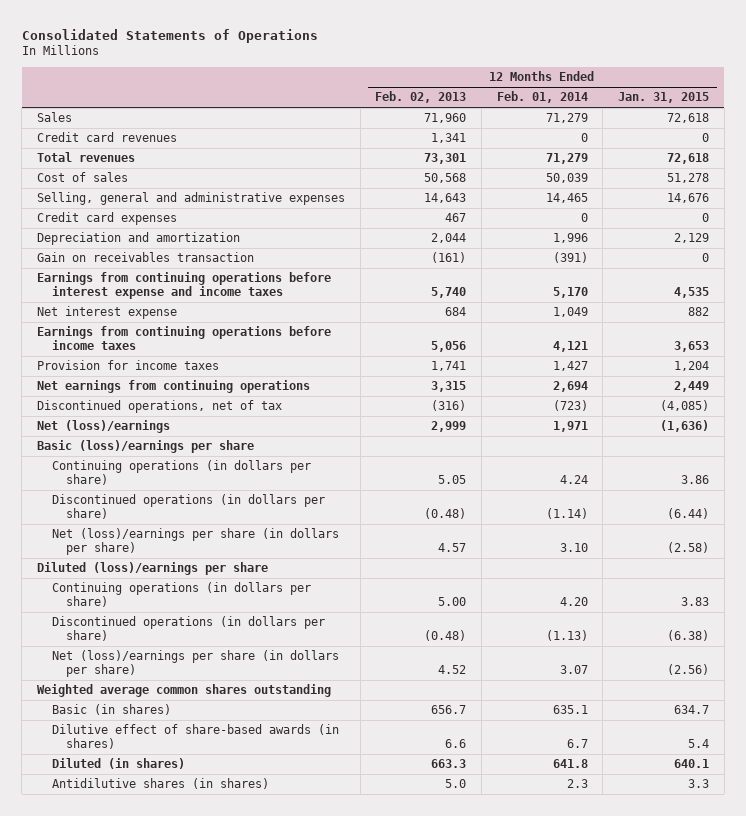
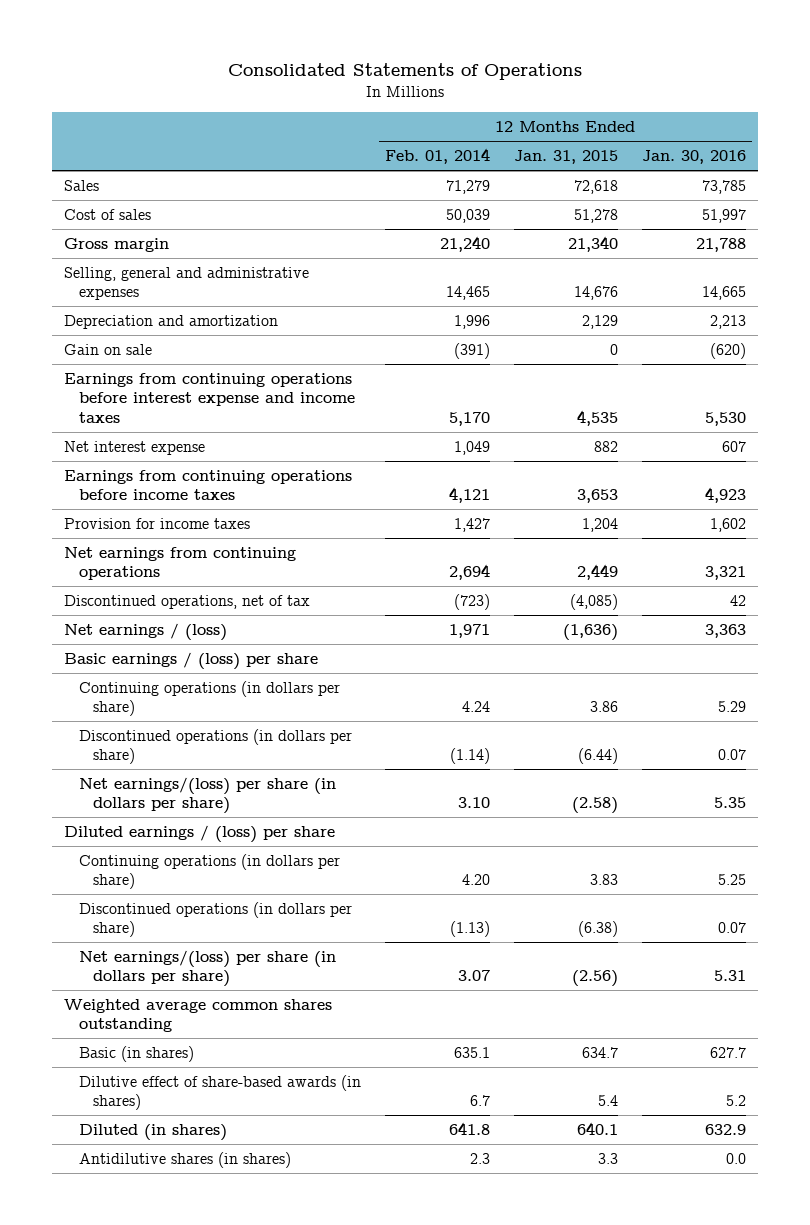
[375,91,467,104] Feb. 02, 2013 -> none
none -> [641,149,746,164] Jan. 30, 2016
[37,132,178,143] Credit card revenues -> none
[37,152,136,163] Total revenues -> none
none -> [64,237,170,252] Gross margin
[37,212,178,226] Credit card expenses -> none
[37,252,255,263] Gain on receivables transaction -> [64,343,153,355] Gain on sale
[37,420,171,434] Net (loss)/earnings -> [64,622,228,641] Net earnings / (loss)
[37,440,255,454] Basic (loss)/earnings per share -> [64,651,319,670] Basic earnings / (loss) per share
[51,528,339,556] Net (loss)/earnings per share (in dollars per share) -> [78,776,336,815] Net earnings/(loss) per share (in dollars per share)
[37,562,269,576] Diluted (loss)/earnings per share -> [64,824,336,843] Diluted earnings / (loss) per share
[51,650,339,678] Net (loss)/earnings per share (in dollars per share) -> [78,949,336,988] Net earnings/(loss) per share (in dollars per share)

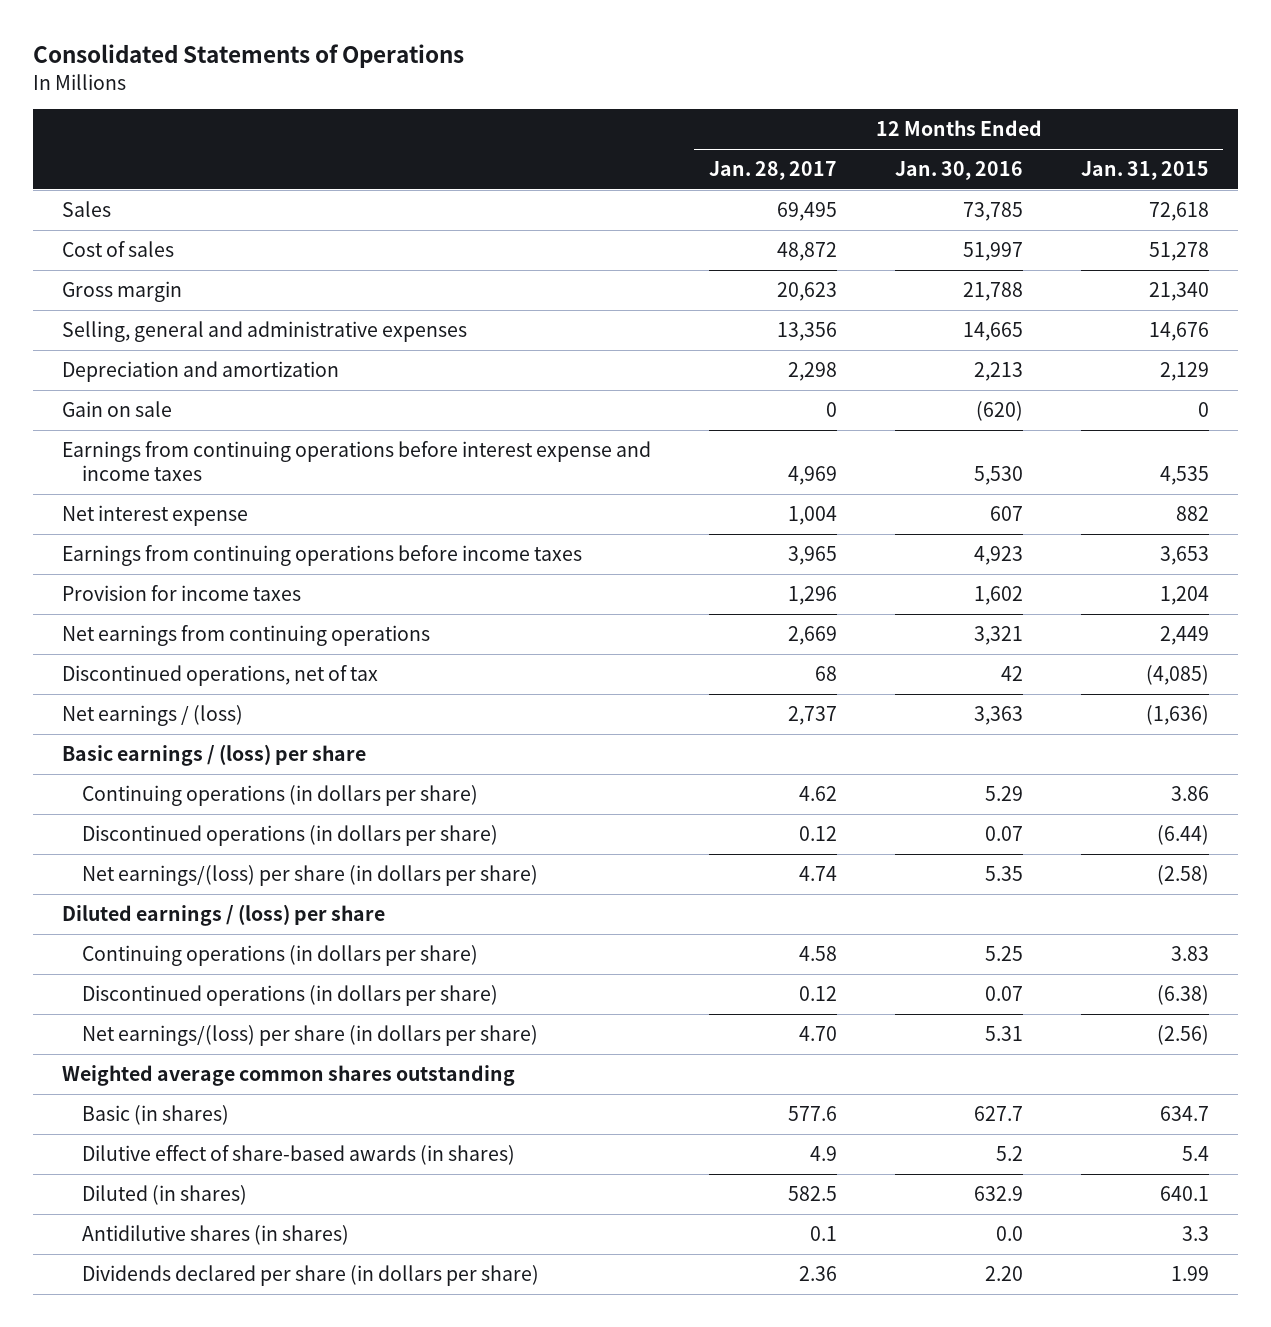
[384,147,490,164] Feb. 01, 2014 -> none
none -> [708,161,837,181] Jan. 28, 2017
none -> [81,1264,539,1286] Dividends declared per share (in dollars per share)

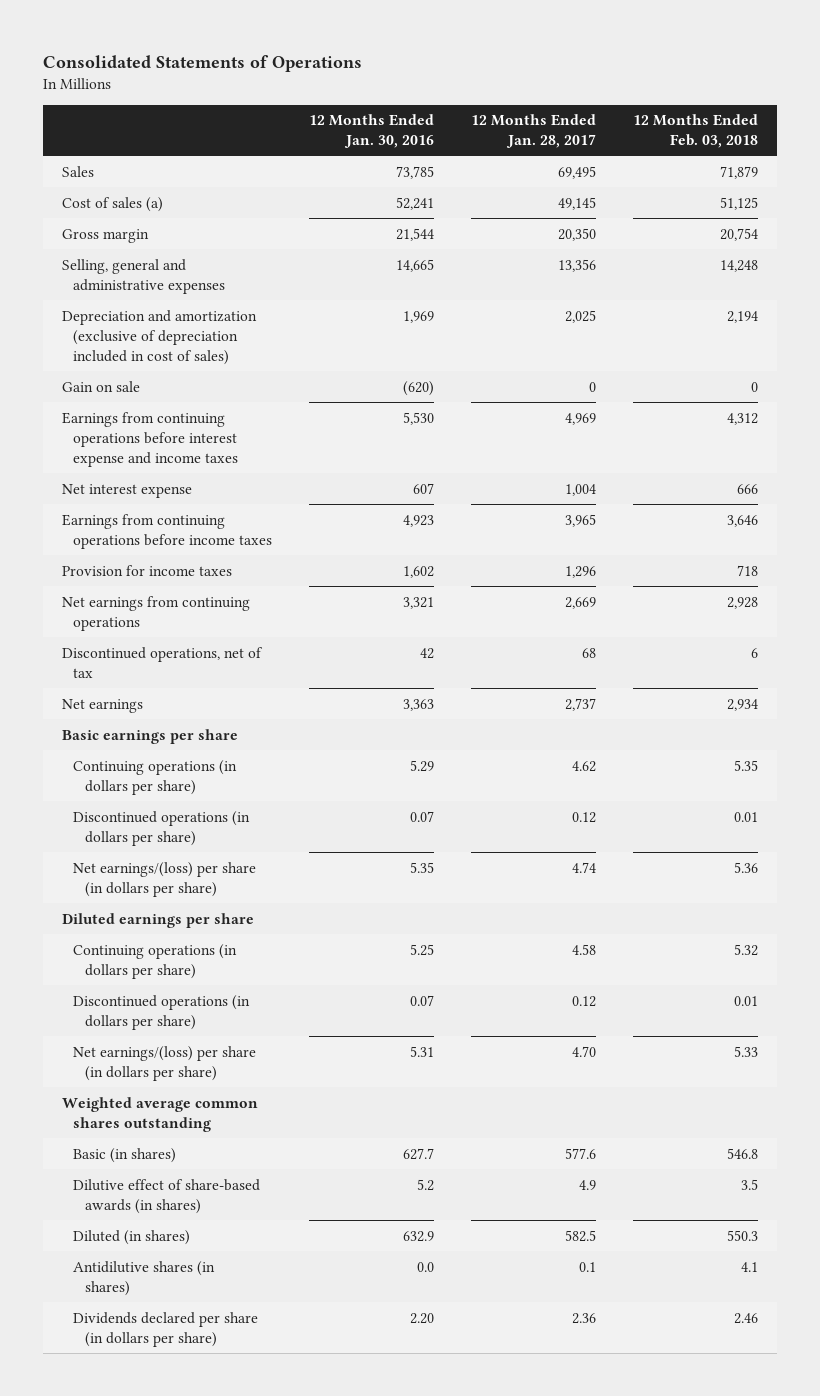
[1080,161,1209,181] Jan. 31, 2015 -> none
none -> [633,114,759,149] 12 Months Ended Feb. 03, 2018
[61,240,174,257] Cost of sales -> [61,196,163,212] Cost of sales (a)
[776,241,837,261] 48,872 -> [558,196,597,210] 49,145
[962,241,1023,261] 51,997 -> [396,196,435,210] 52,241
[776,281,837,301] 20,623 -> [558,227,597,241] 20,350
[962,281,1023,301] 21,788 -> [396,227,435,241] 21,544
[61,360,339,382] Depreciation and amortization -> none
none -> [61,309,257,365] Depreciation and amortization (exclusive of depreciation included in cost of sales)
[61,704,243,726] Net earnings / (loss) -> [61,698,143,713] Net earnings
[61,743,366,766] Basic earnings / (loss) per share -> [61,728,238,744] Basic earnings per share
[61,903,385,926] Diluted earnings / (loss) per share -> [61,912,254,928] Diluted earnings per share

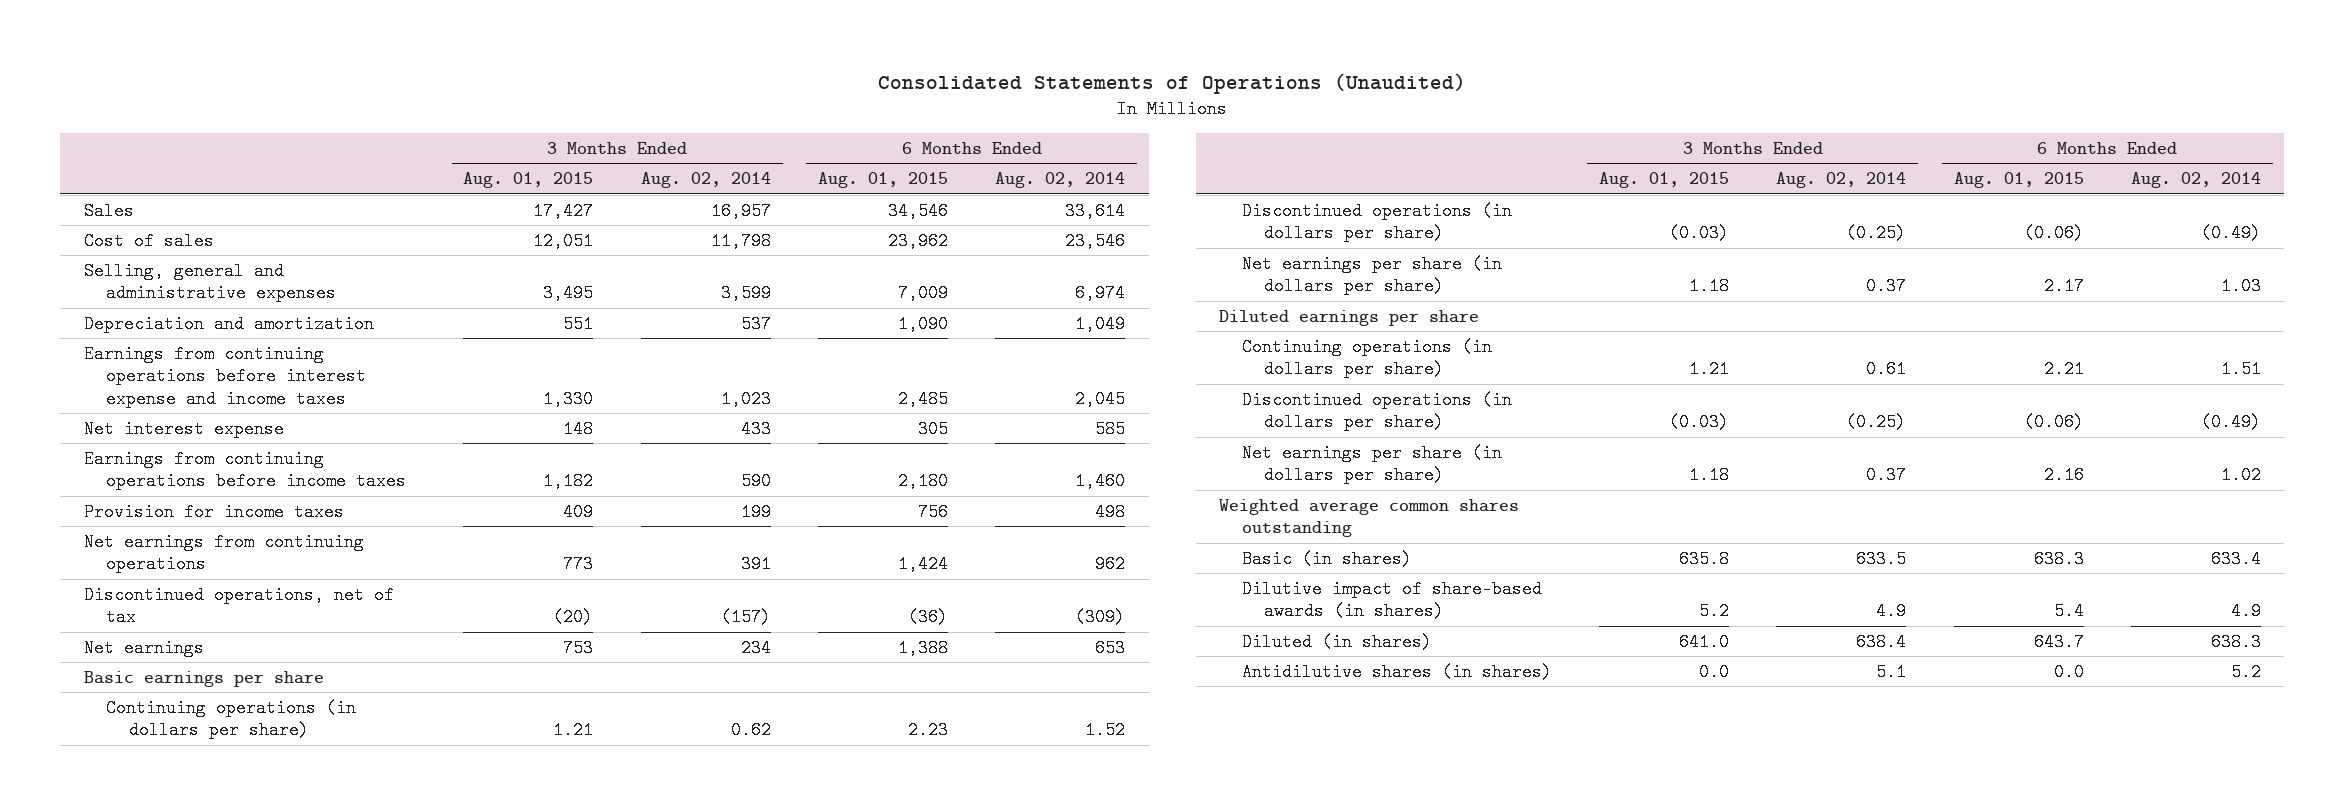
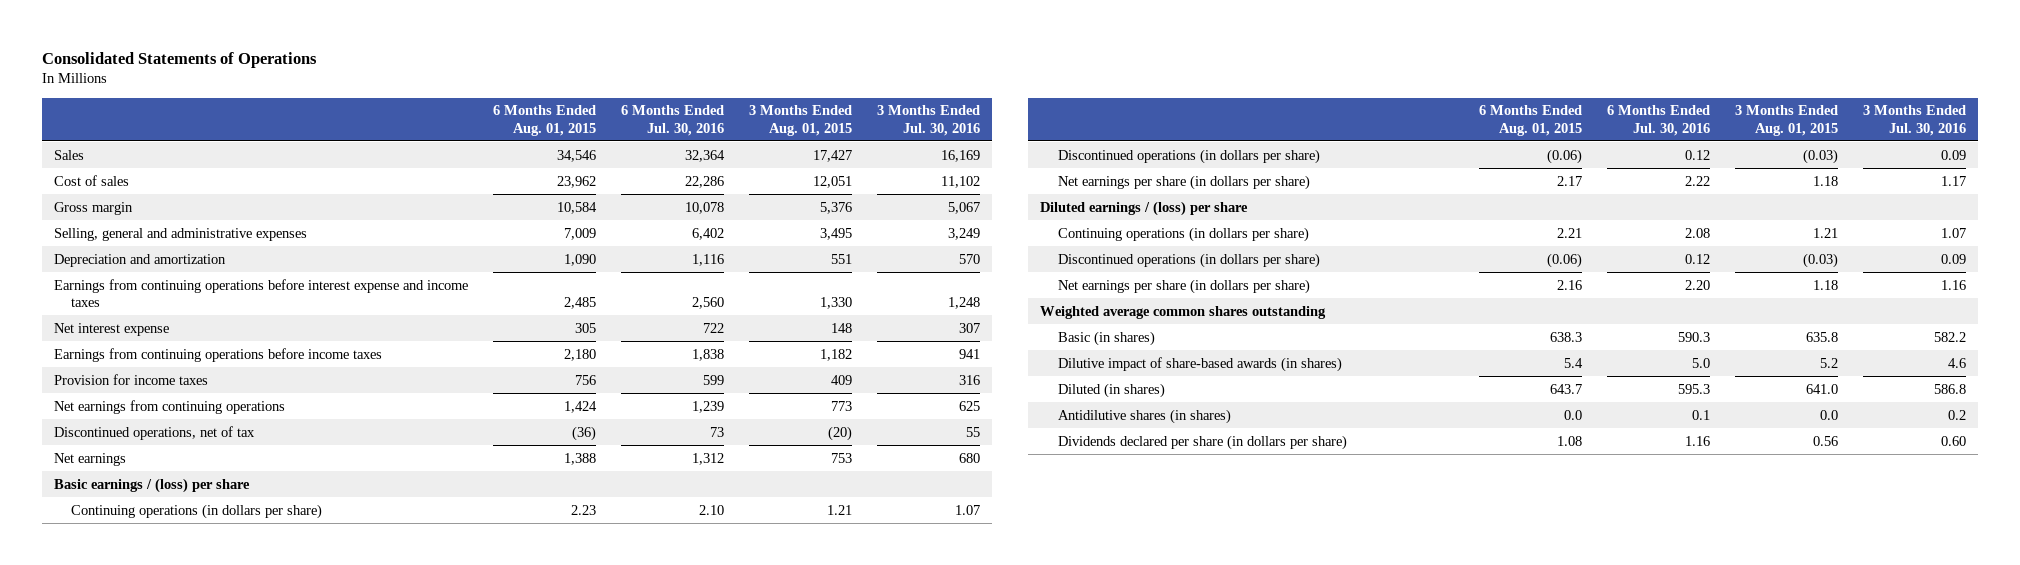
[878,73,1467,95] Consolidated Statements of Operations (Unaudited) -> [41,51,317,68] Consolidated Statements of Operations
[640,172,771,189] Aug. 02, 2014 -> none
[995,172,1126,189] Aug. 02, 2014 -> none
none -> [620,105,724,136] 6 Months Ended Jul. 30, 2016
none -> [876,105,980,136] 3 Months Ended Jul. 30, 2016
none -> [53,201,133,215] Gross margin
[83,670,324,687] Basic earnings per share -> [53,477,250,493] Basic earnings / (loss) per share
[1219,309,1480,326] Diluted earnings per share -> [1040,200,1249,216] Diluted earnings / (loss) per share
none -> [1057,434,1347,450] Dividends declared per share (in dollars per share)

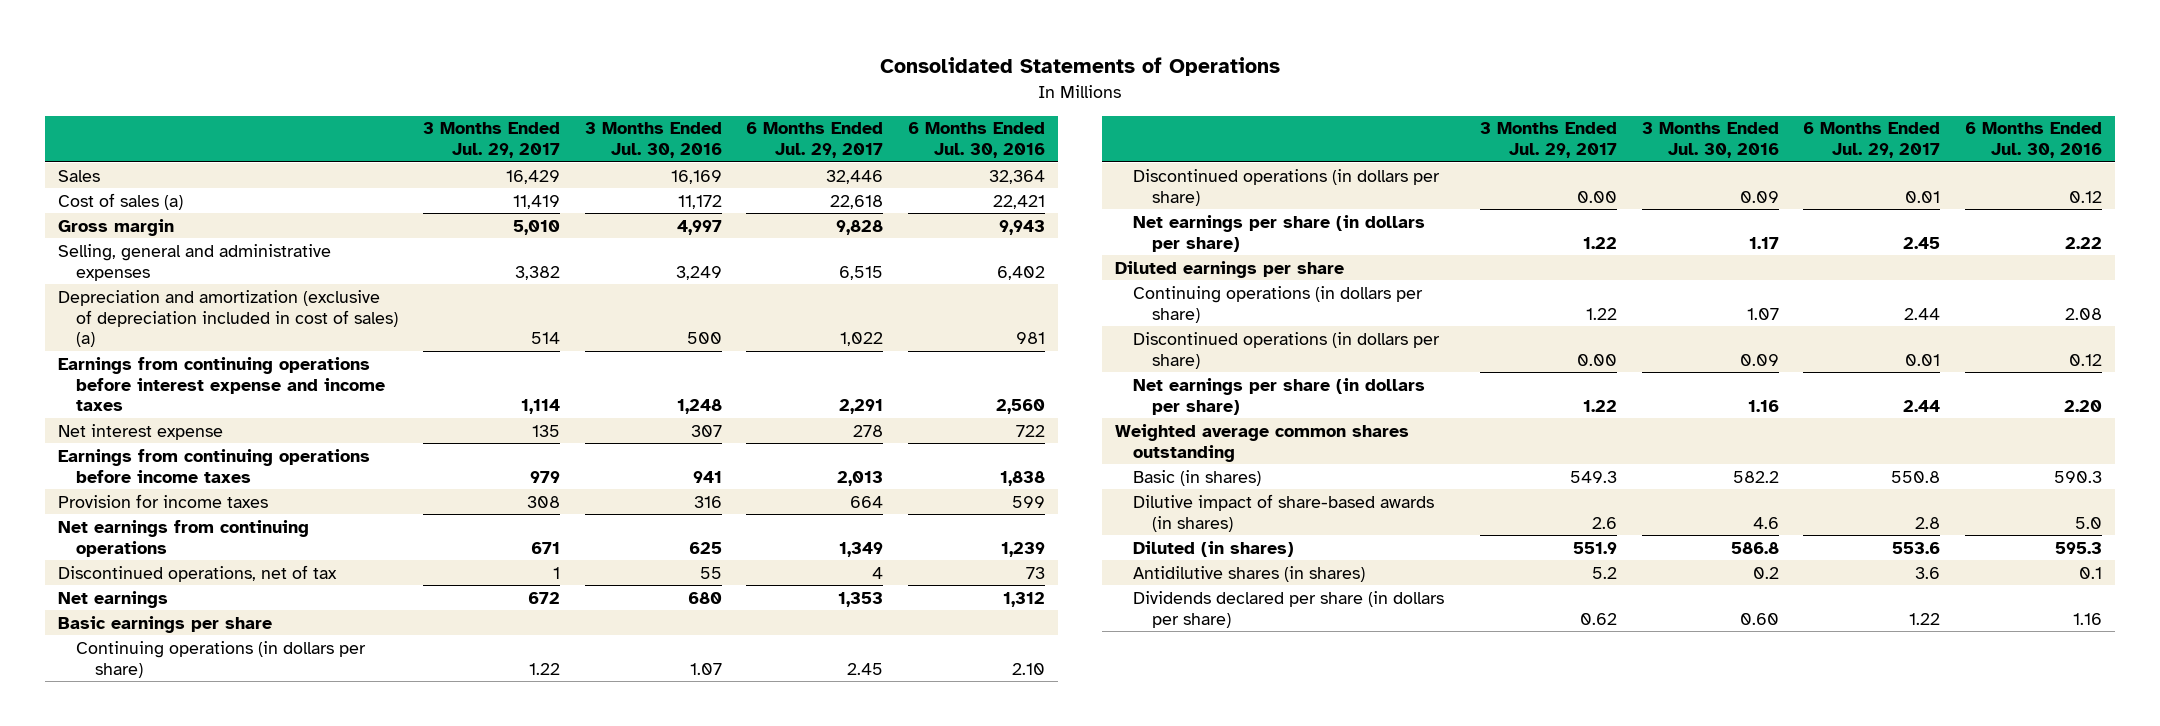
[492,105,596,136] 6 Months Ended Aug. 01, 2015 -> none
[748,105,852,136] 3 Months Ended Aug. 01, 2015 -> none
none -> [422,122,560,159] 3 Months Ended Jul. 29, 2017
none -> [746,122,884,159] 6 Months Ended Jul. 29, 2017
[53,174,129,186] Cost of sales -> [57,192,183,210] Cost of sales (a)
[684,175,724,188] 22,286 -> [993,194,1046,209] 22,421
[940,175,980,188] 11,102 -> [677,194,722,209] 11,172
[684,201,724,214] 10,078 -> [999,219,1046,235] 9,943
[947,201,980,214] 5,067 -> [676,219,722,235] 4,997
[53,253,226,267] Depreciation and amortization -> none
none -> [57,289,399,348] Depreciation and amortization (exclusive of depreciation included in cost of sales) (a)
[53,477,250,493] Basic earnings / (loss) per share -> [57,615,272,633] Basic earnings per share
[1040,200,1249,216] Diluted earnings / (loss) per share -> [1114,260,1344,278] Diluted earnings per share

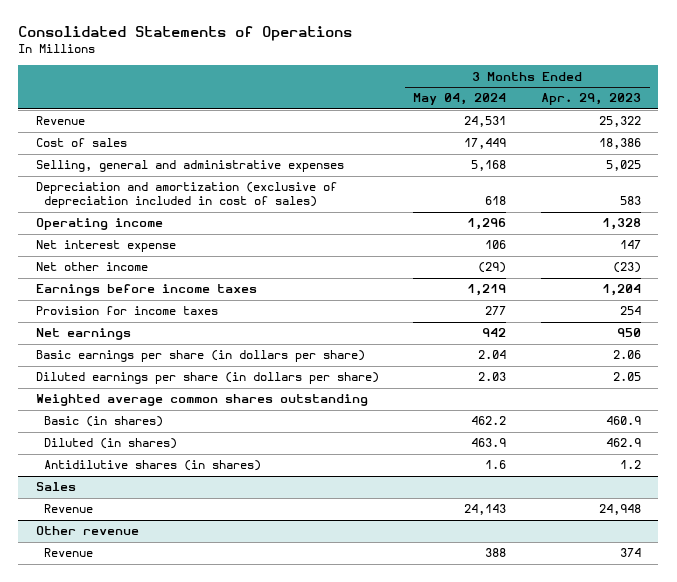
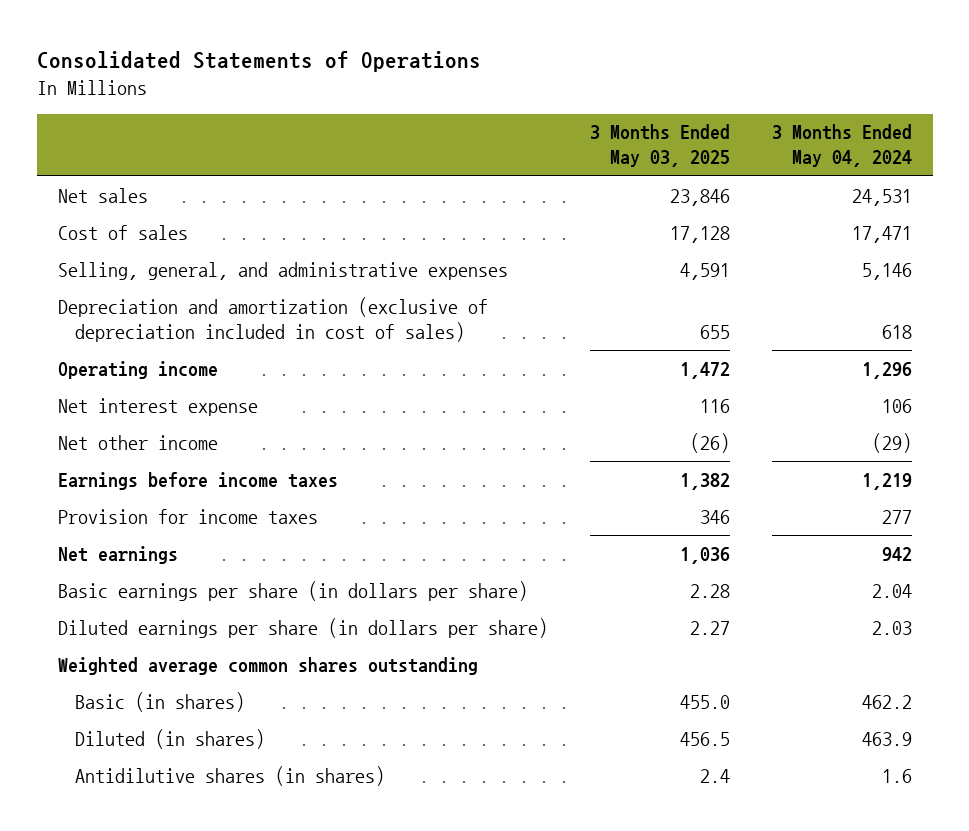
[541,93,642,106] Apr. 29, 2023 -> none
none -> [589,124,730,168] 3 Months Ended May 03, 2025
[35,116,85,126] Revenue -> [57,187,148,203] Net sales
[464,138,507,150] 17,449 -> [851,225,912,243] 17,471
[35,160,344,173] Selling, general and administrative expenses -> [57,261,508,280] Selling, general, and administrative expenses
[471,160,507,172] 5,168 -> [861,262,912,280] 5,146
[35,482,76,492] Sales -> none
[44,504,94,514] Revenue -> none
[35,526,139,536] Other revenue -> none
[44,548,94,558] Revenue -> none

